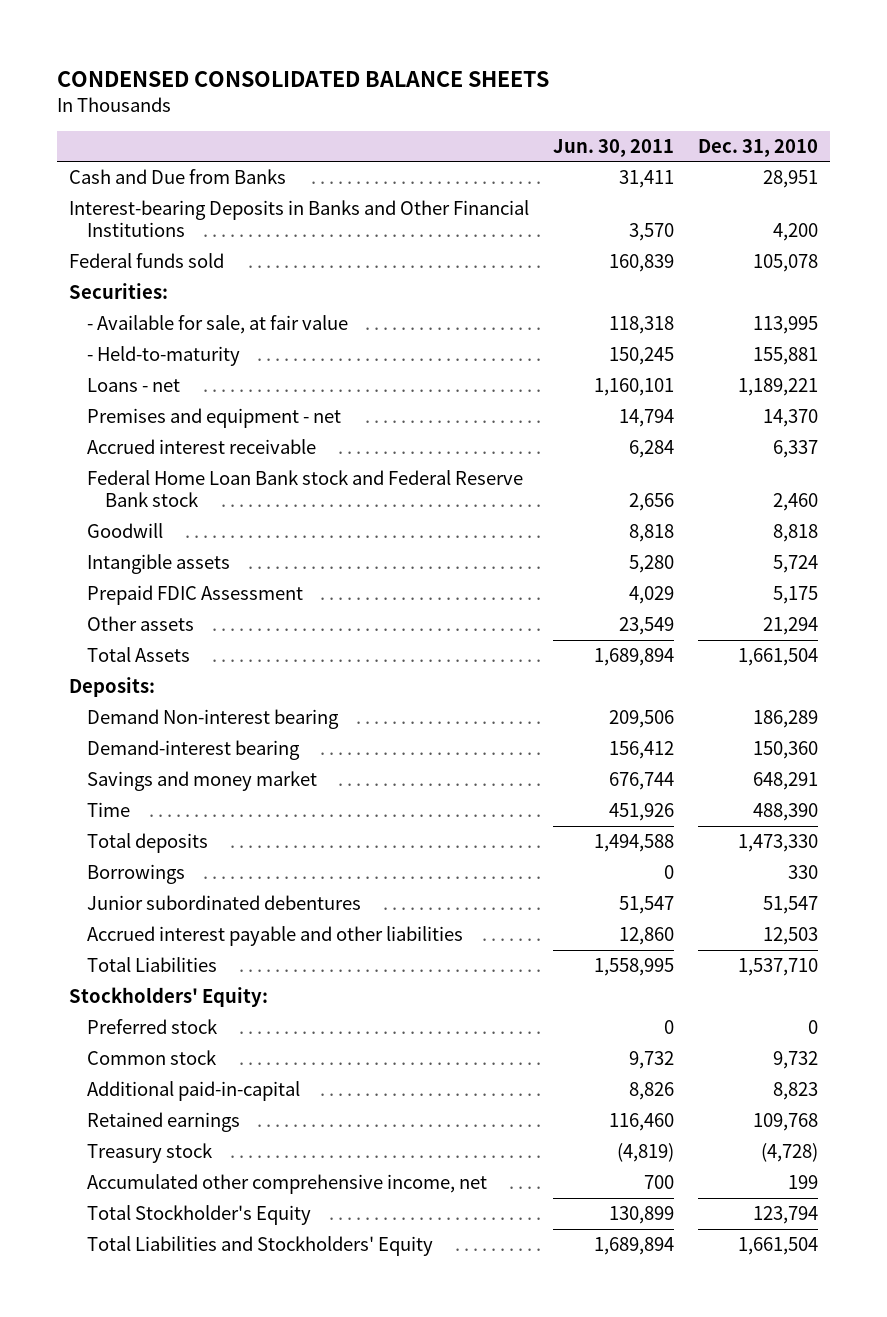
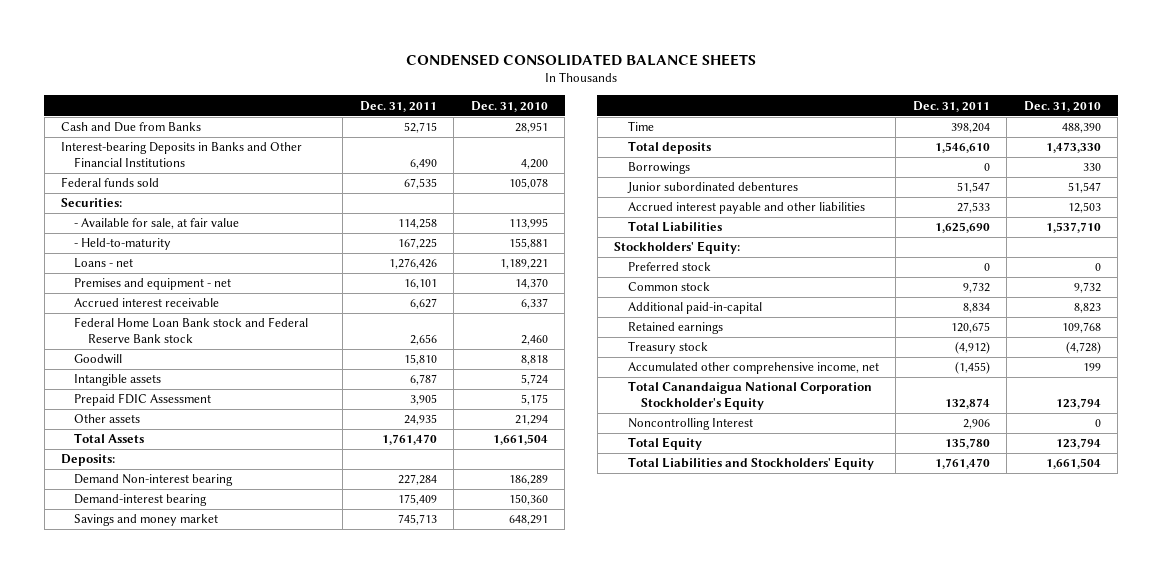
[553,138,675,157] Jun. 30, 2011 -> none
none -> [359,100,437,112] Dec. 31, 2011
[87,1205,312,1226] Total Stockholder's Equity -> [627,381,872,411] Total Canandaigua National Corporation Stockholder's Equity
none -> [627,418,753,431] Noncontrolling Interest
none -> [627,437,702,451] Total Equity

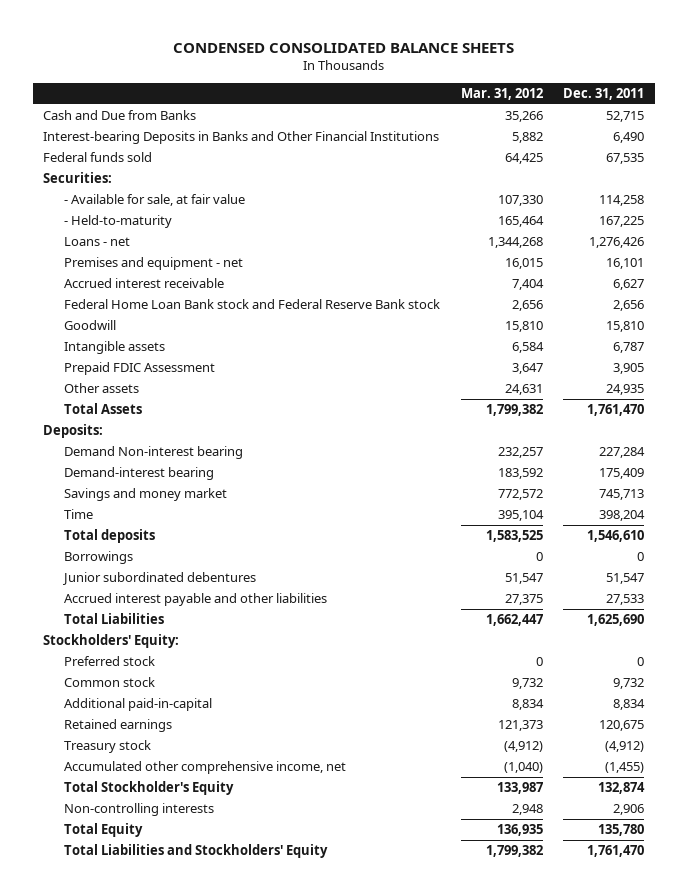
[470,100,548,112] Dec. 31, 2010 -> none
none -> [460,87,543,100] Mar. 31, 2012
[627,381,872,411] Total Canandaigua National Corporation Stockholder's Equity -> [63,780,234,795] Total Stockholder's Equity
[627,418,753,431] Noncontrolling Interest -> [63,802,214,816] Non-controlling interests

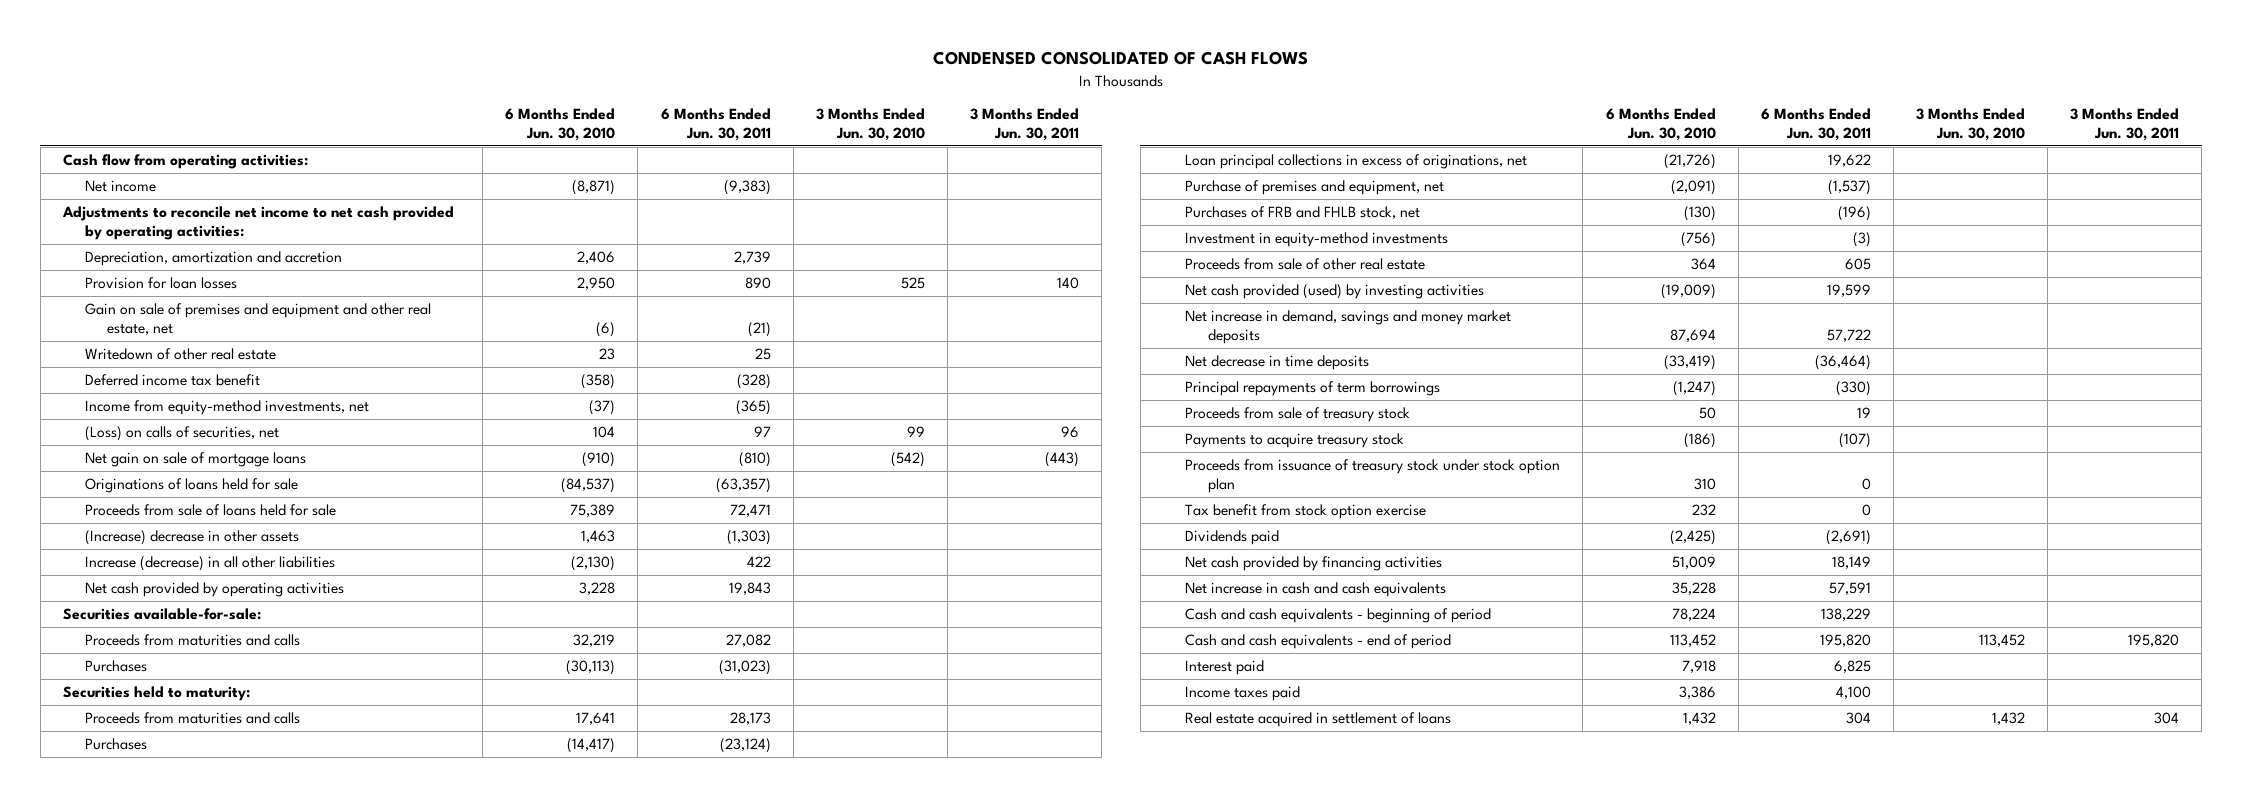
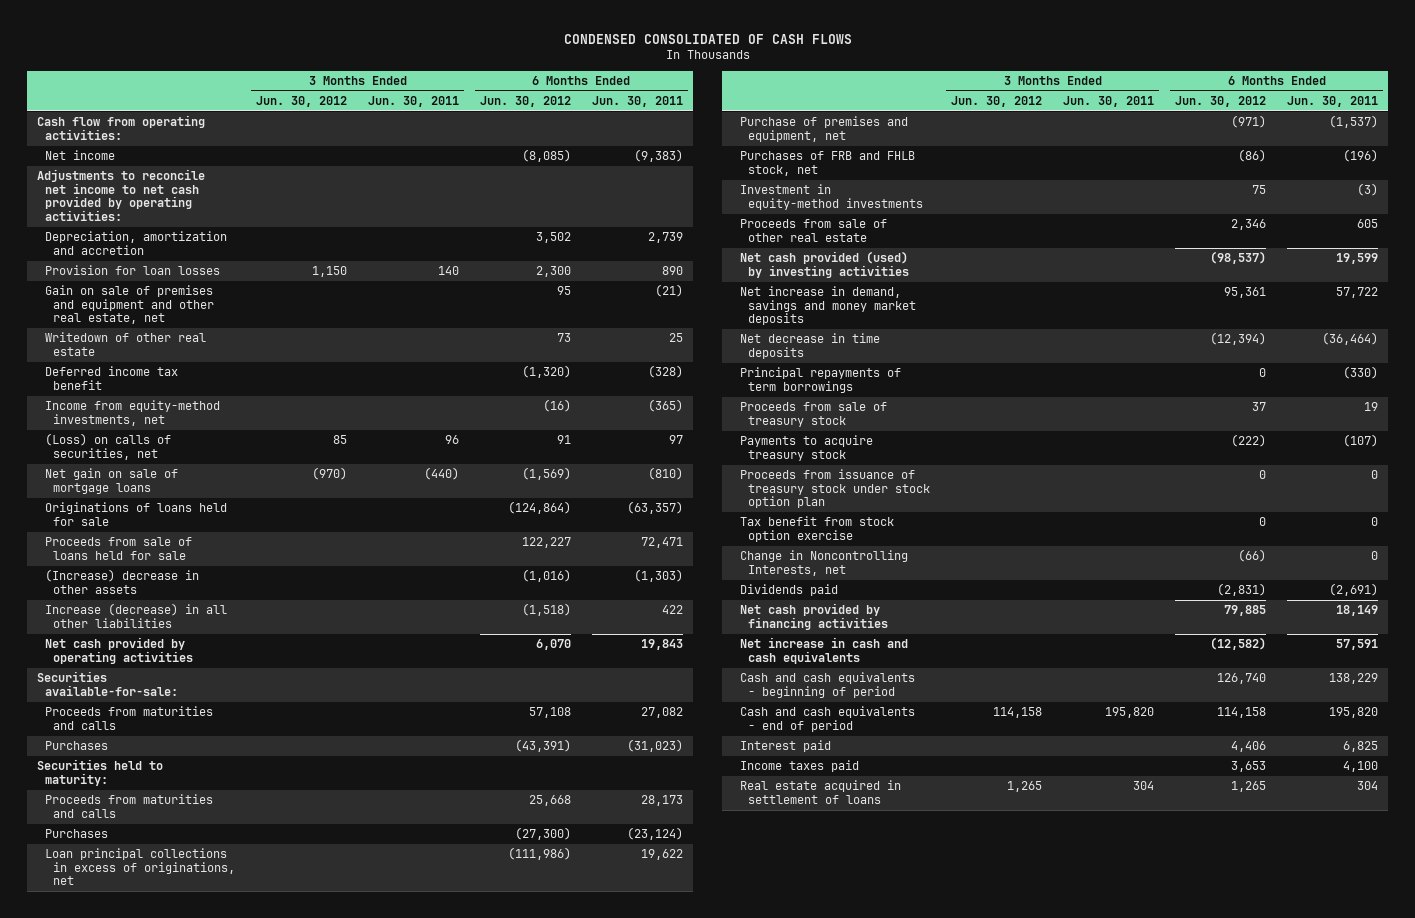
[505,108,616,142] 6 Months Ended Jun. 30, 2010 -> none
[815,108,925,142] 3 Months Ended Jun. 30, 2010 -> none
none -> [256,95,348,107] Jun. 30, 2012
none -> [480,95,572,107] Jun. 30, 2012
[1044,452,1079,468] (443) -> [424,467,460,481] (440)
none -> [740,550,909,576] Change in Noncontrolling Interests, net

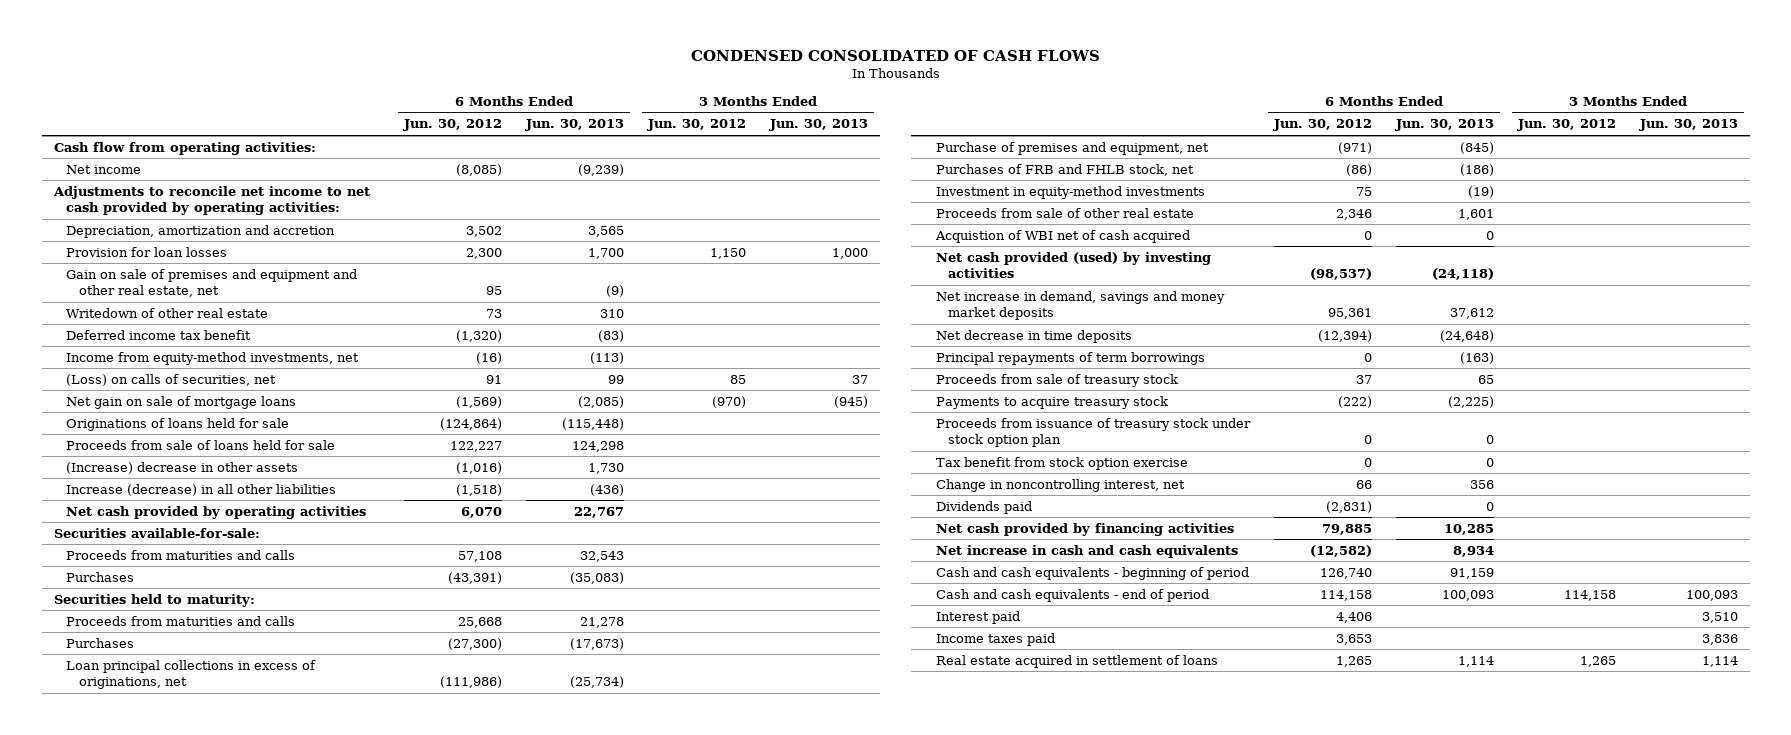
[368,95,460,107] Jun. 30, 2011 -> none
[591,95,683,107] Jun. 30, 2011 -> none
none -> [525,119,625,132] Jun. 30, 2013
none -> [769,119,869,132] Jun. 30, 2013
none -> [934,229,1190,243] Acquistion of WBI net of cash acquired
[740,550,909,576] Change in Noncontrolling Interests, net -> [935,478,1185,492] Change in noncontrolling interest, net
[1238,549,1267,563] (66) -> [1355,479,1372,489] 66

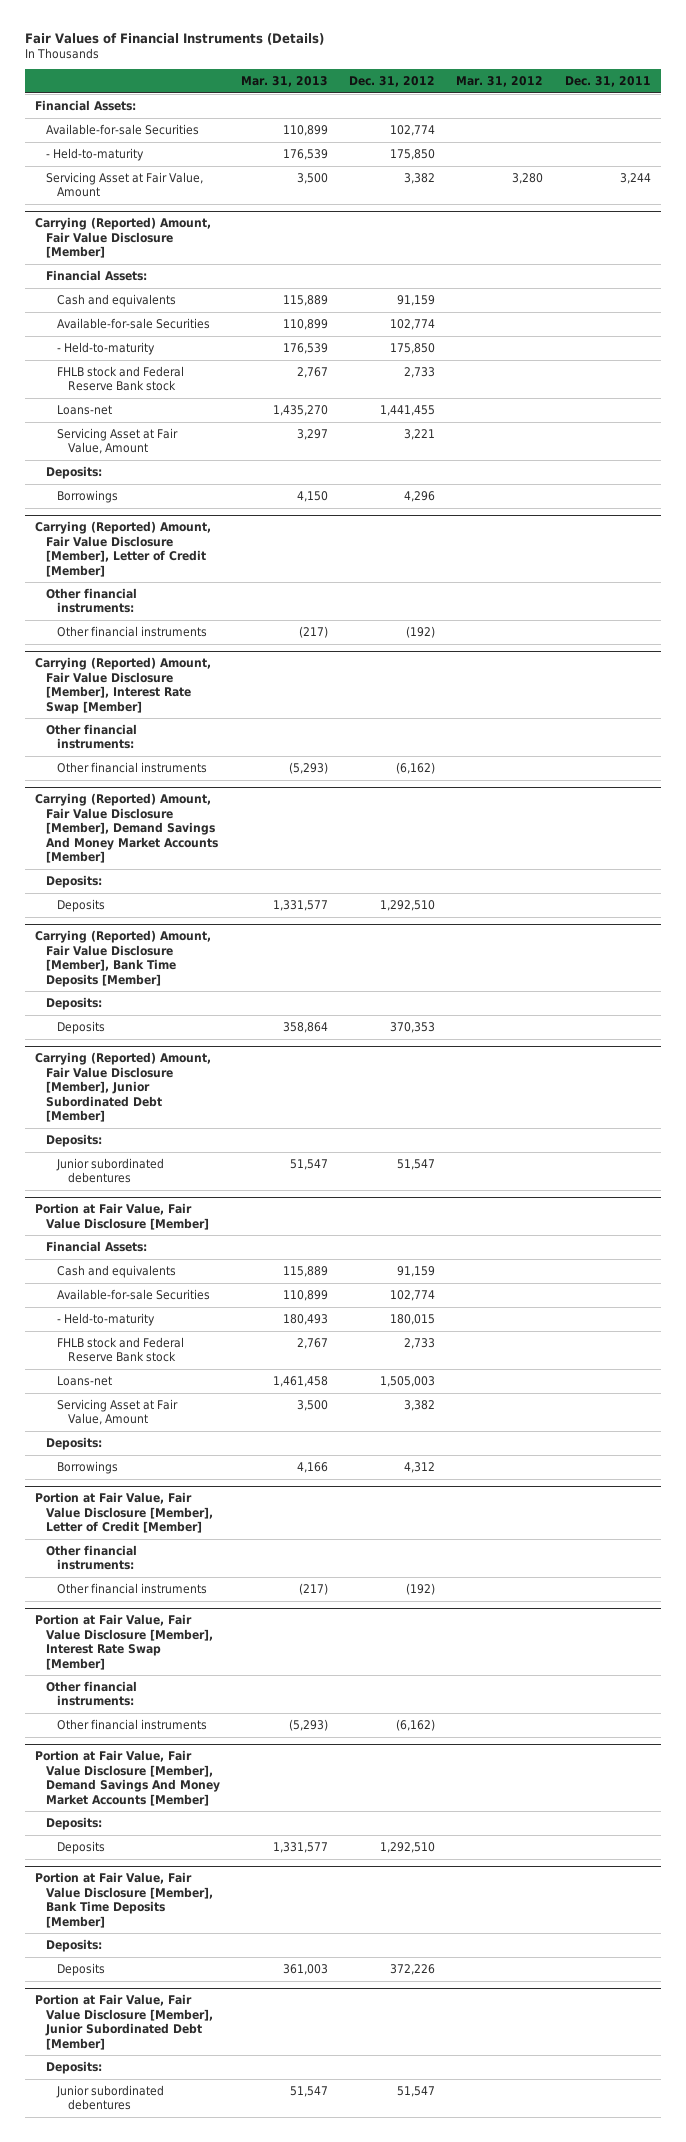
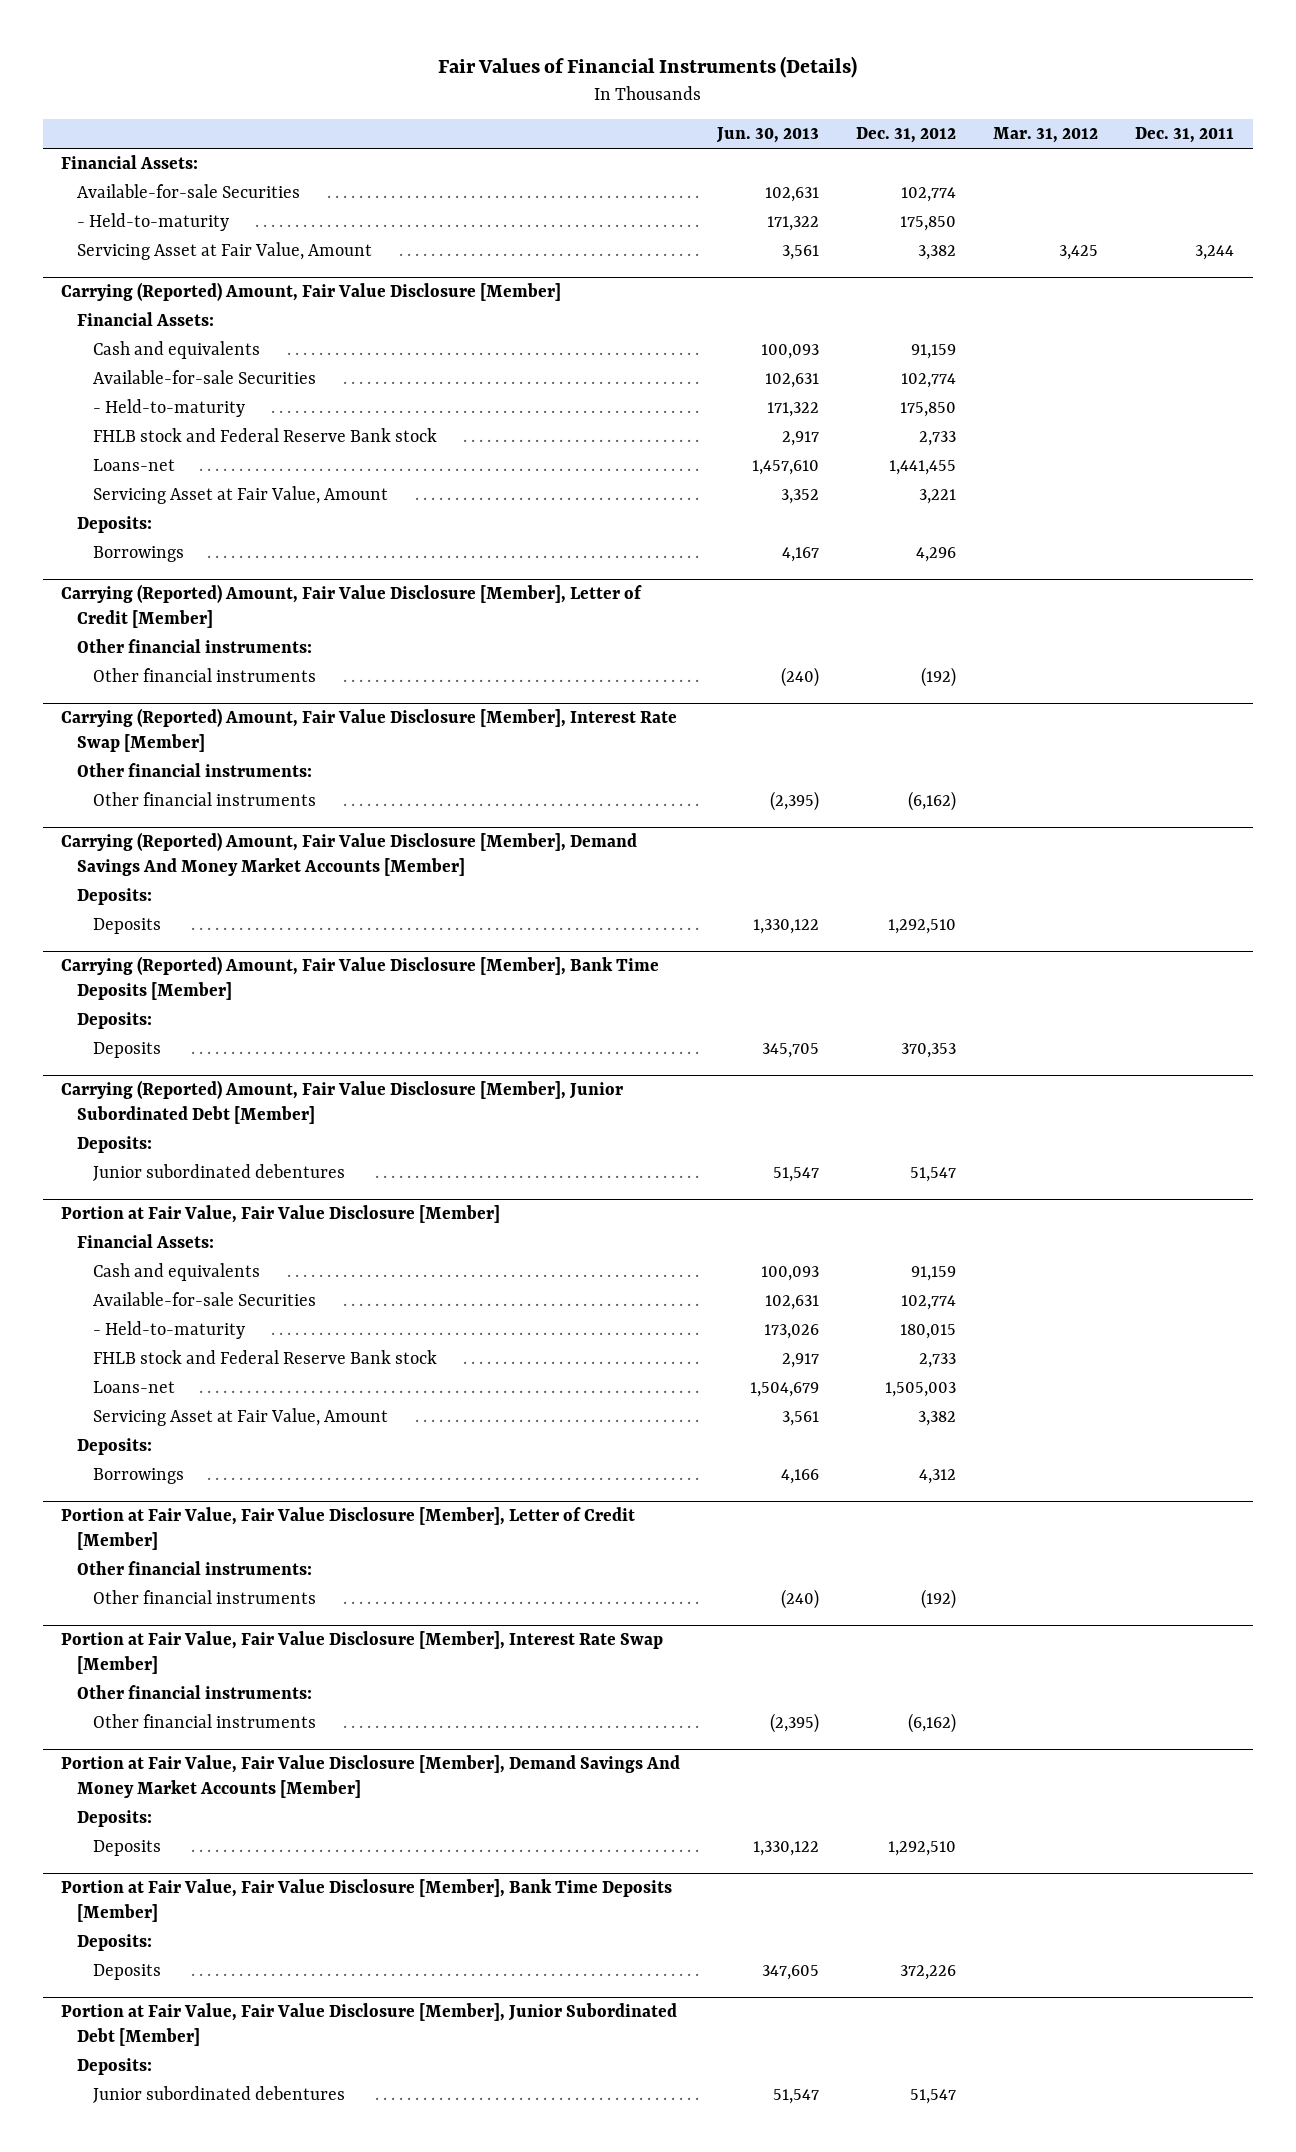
[241,76,329,88] Mar. 31, 2013 -> none
none -> [716,127,820,144] Jun. 30, 2013
[512,172,544,184] 3,280 -> [1059,245,1099,261] 3,425

